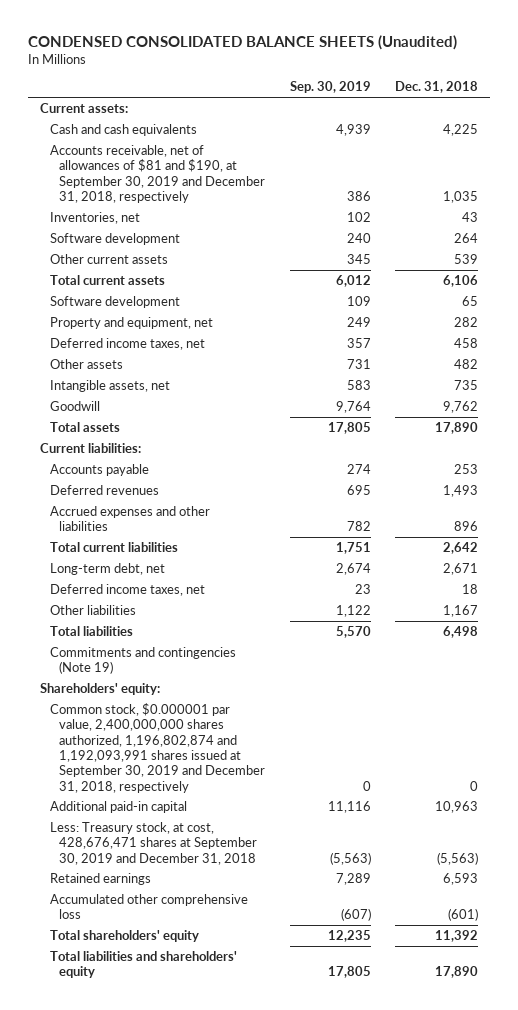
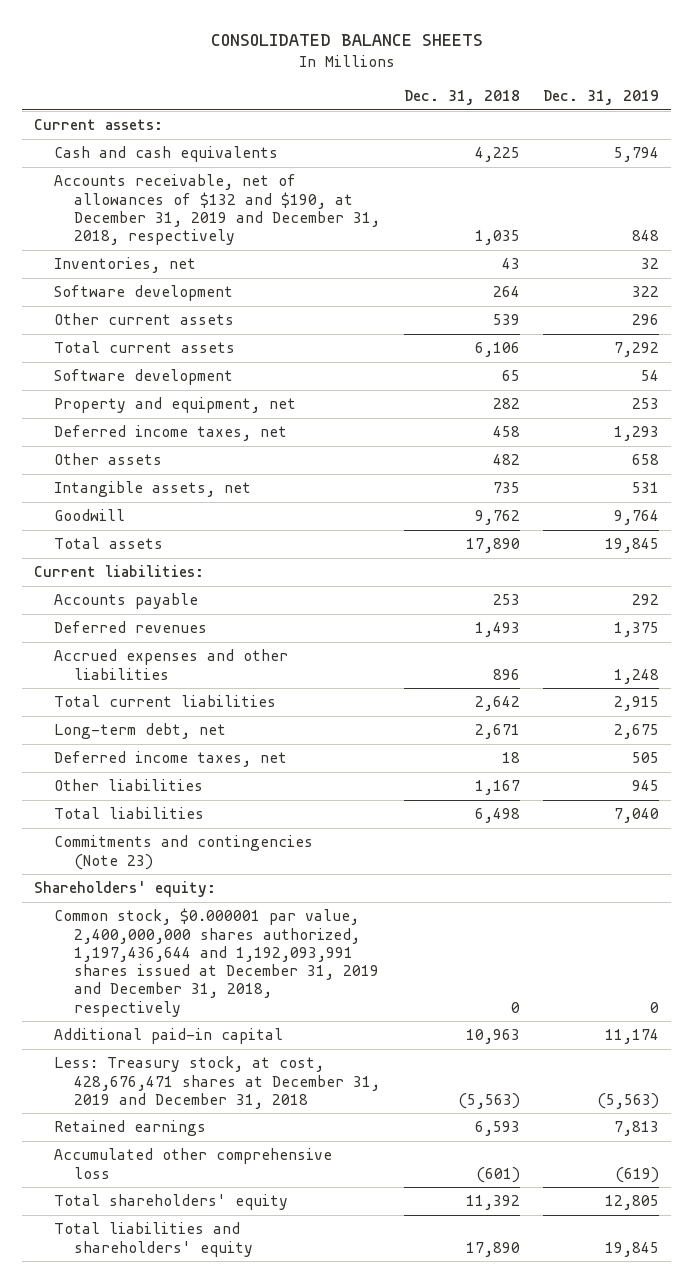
[27,34,457,50] CONDENSED CONSOLIDATED BALANCE SHEETS (Unaudited) -> [210,33,483,46] CONSOLIDATED BALANCE SHEETS
[289,81,371,94] Sep. 30, 2019 -> none
none -> [543,90,660,106] Dec. 31, 2019
[49,144,266,203] Accounts receivable, net of allowances of $81 and $190, at September 30, 2019 and December 31, 2018, respectively -> [54,174,381,246] Accounts receivable, net of allowances of $132 and $190, at December 31, 2019 and December 31, 2018, respectively
[49,646,236,675] Commitments and contingencies (Note 19) -> [54,835,314,870] Commitments and contingencies (Note 23)
[49,702,266,793] Common stock, $0.000001 par value, 2,400,000,000 shares authorized, 1,196,802,874 and 1,192,093,991 shares issued at September 30, 2019 and December 31, 2018, respectively -> [54,908,380,1017] Common stock, $0.000001 par value, 2,400,000,000 shares authorized, 1,197,436,644 and 1,192,093,991 shares issued at December 31, 2019 and December 31, 2018, respectively
[49,821,258,865] Less: Treasury stock, at cost, 428,676,471 shares at September 30, 2019 and December 31, 2018 -> [54,1056,381,1109] Less: Treasury stock, at cost, 428,676,471 shares at December 31, 2019 and December 31, 2018

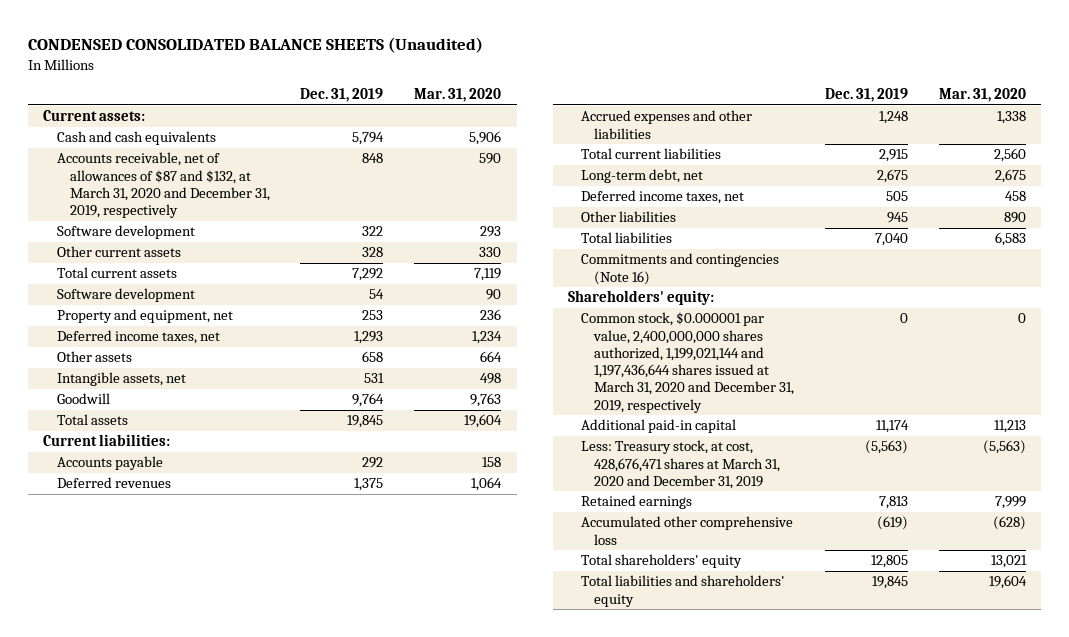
[210,33,483,46] CONSOLIDATED BALANCE SHEETS -> [28,37,484,54] CONDENSED CONSOLIDATED BALANCE SHEETS (Unaudited)
[403,90,520,106] Dec. 31, 2018 -> none
none -> [414,88,502,103] Mar. 31, 2020
[54,257,197,274] Inventories, net -> none
[54,174,381,246] Accounts receivable, net of allowances of $132 and $190, at December 31, 2019 and December 31, 2018, respectively -> [56,152,270,219] Accounts receivable, net of allowances of $87 and $132, at March 31, 2020 and December 31, 2019, respectively
[632,314,660,326] 296 -> [362,247,384,258] 328
[54,835,314,870] Commitments and contingencies (Note 23) -> [580,253,779,285] Commitments and contingencies (Note 16)
[54,908,380,1017] Common stock, $0.000001 par value, 2,400,000,000 shares authorized, 1,197,436,644 and 1,192,093,991 shares issued at December 31, 2019 and December 31, 2018, respectively -> [580,312,794,413] Common stock, $0.000001 par value, 2,400,000,000 shares authorized, 1,199,021,144 and 1,197,436,644 shares issued at March 31, 2020 and December 31, 2019, respectively
[54,1056,381,1109] Less: Treasury stock, at cost, 428,676,471 shares at December 31, 2019 and December 31, 2018 -> [580,440,780,489] Less: Treasury stock, at cost, 428,676,471 shares at March 31, 2020 and December 31, 2019

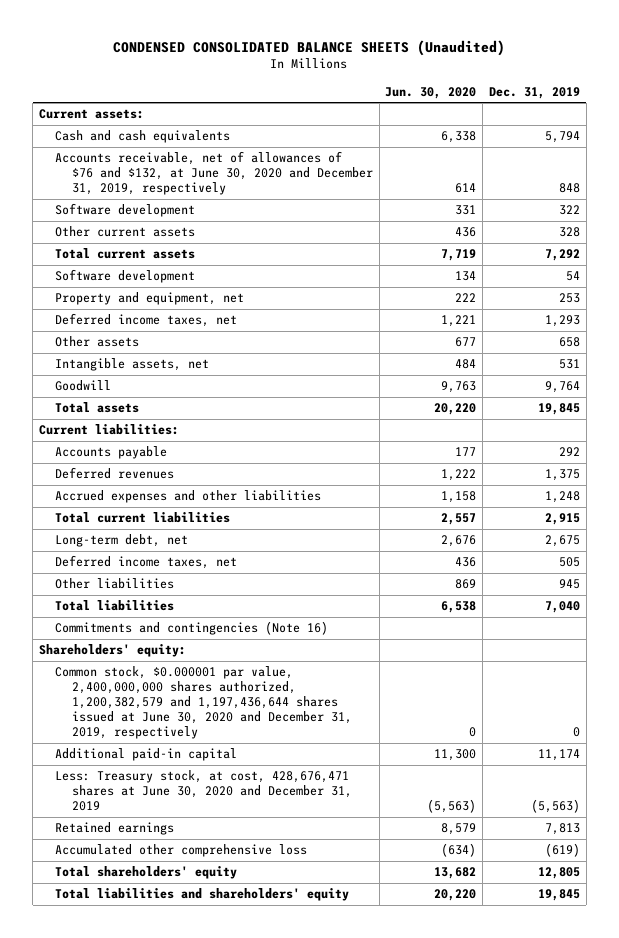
[414,88,502,103] Mar. 31, 2020 -> none
none -> [385,86,477,99] Jun. 30, 2020
[56,152,270,219] Accounts receivable, net of allowances of $87 and $132, at March 31, 2020 and December 31, 2019, respectively -> [55,151,373,196] Accounts receivable, net of allowances of $76 and $132, at June 30, 2020 and December 31, 2019, respectively
[580,312,794,413] Common stock, $0.000001 par value, 2,400,000,000 shares authorized, 1,199,021,144 and 1,197,436,644 shares issued at March 31, 2020 and December 31, 2019, respectively -> [55,666,352,740] Common stock, $0.000001 par value, 2,400,000,000 shares authorized, 1,200,382,579 and 1,197,436,644 shares issued at June 30, 2020 and December 31, 2019, respectively
[580,440,780,489] Less: Treasury stock, at cost, 428,676,471 shares at March 31, 2020 and December 31, 2019 -> [55,770,352,812] Less: Treasury stock, at cost, 428,676,471 shares at June 30, 2020 and December 31, 2019

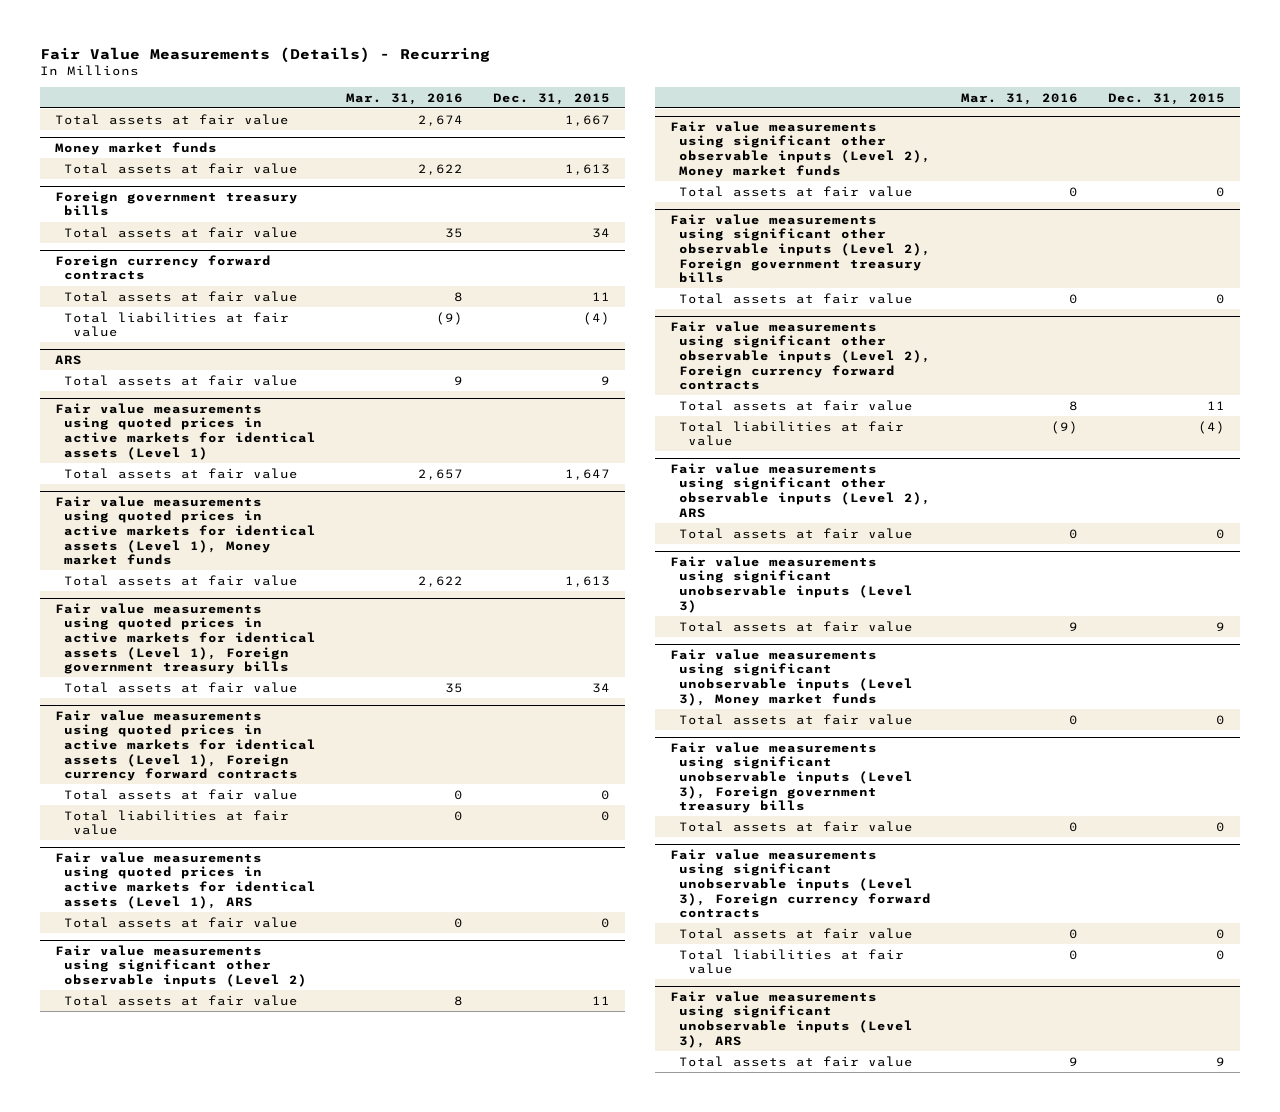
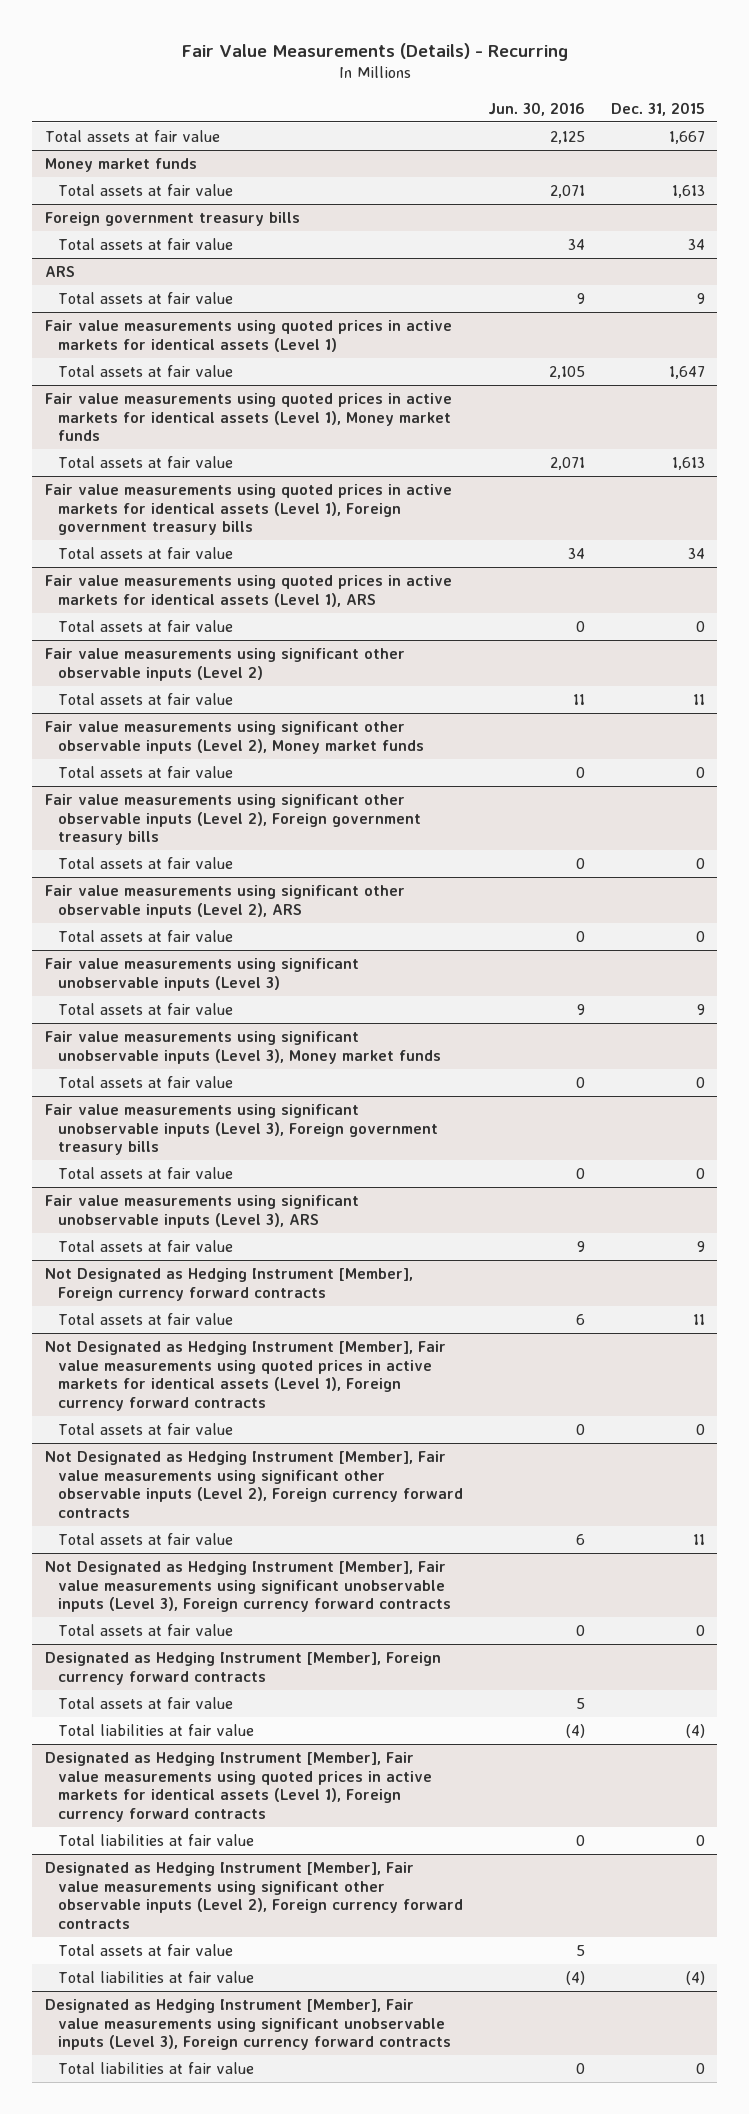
[346,92,464,105] Mar. 31, 2016 -> none
none -> [488,101,586,116] Jun. 30, 2016
[55,254,272,281] Foreign currency forward contracts -> none
[64,290,299,302] Total assets at fair value -> none
[64,311,290,338] Total liabilities at fair value -> none
[55,709,317,782] Fair value measurements using quoted prices in active markets for identical assets (Level 1), Foreign currency forward contracts -> none
[64,788,299,800] Total assets at fair value -> none
[64,809,290,836] Total liabilities at fair value -> none
[670,320,932,391] Fair value measurements using significant other observable inputs (Level 2), Foreign currency forward contracts -> none
[679,399,914,411] Total assets at fair value -> none
[679,420,905,447] Total liabilities at fair value -> none
[670,848,932,919] Fair value measurements using significant unobservable inputs (Level 3), Foreign currency forward contracts -> none
[679,927,914,939] Total assets at fair value -> none
[679,948,905,975] Total liabilities at fair value -> none
none -> [44,1268,413,1301] Not Designated as Hedging Instrument [Member], Foreign currency forward contracts
none -> [58,1313,234,1326] Total assets at fair value
none -> [44,1341,446,1411] Not Designated as Hedging Instrument [Member], Fair value measurements using quoted prices in active markets for identical assets (Level 1), Foreign currency forward contracts
none -> [58,1423,234,1436] Total assets at fair value
none -> [44,1451,464,1518] Not Designated as Hedging Instrument [Member], Fair value measurements using significant other observable inputs (Level 2), Foreign currency forward contracts
none -> [58,1533,234,1546] Total assets at fair value
none -> [44,1561,452,1613] Not Designated as Hedging Instrument [Member], Fair value measurements using significant unobservable inputs (Level 3), Foreign currency forward contracts
none -> [58,1624,234,1637] Total assets at fair value
none -> [44,1652,441,1685] Designated as Hedging Instrument [Member], Foreign currency forward contracts
none -> [58,1697,234,1710] Total assets at fair value
none -> [58,1724,255,1737] Total liabilities at fair value
none -> [44,1752,433,1822] Designated as Hedging Instrument [Member], Fair value measurements using quoted prices in active markets for identical assets (Level 1), Foreign currency forward contracts
none -> [58,1834,255,1847] Total liabilities at fair value
none -> [44,1862,464,1929] Designated as Hedging Instrument [Member], Fair value measurements using significant other observable inputs (Level 2), Foreign currency forward contracts
none -> [58,1944,234,1957] Total assets at fair value
none -> [58,1971,255,1984] Total liabilities at fair value
none -> [44,1999,452,2051] Designated as Hedging Instrument [Member], Fair value measurements using significant unobservable inputs (Level 3), Foreign currency forward contracts
none -> [58,2062,255,2075] Total liabilities at fair value

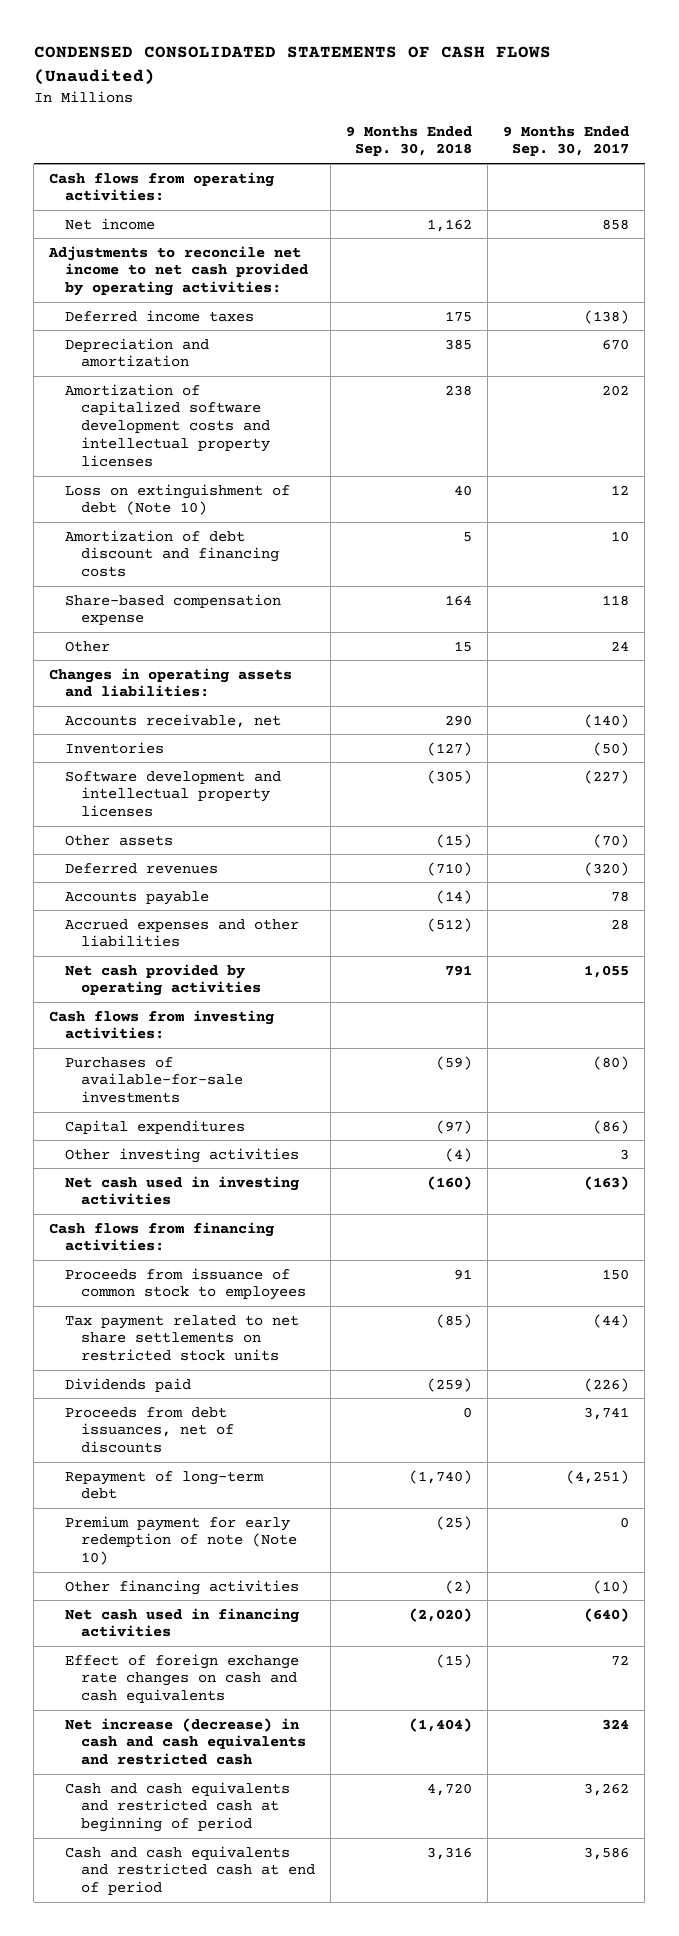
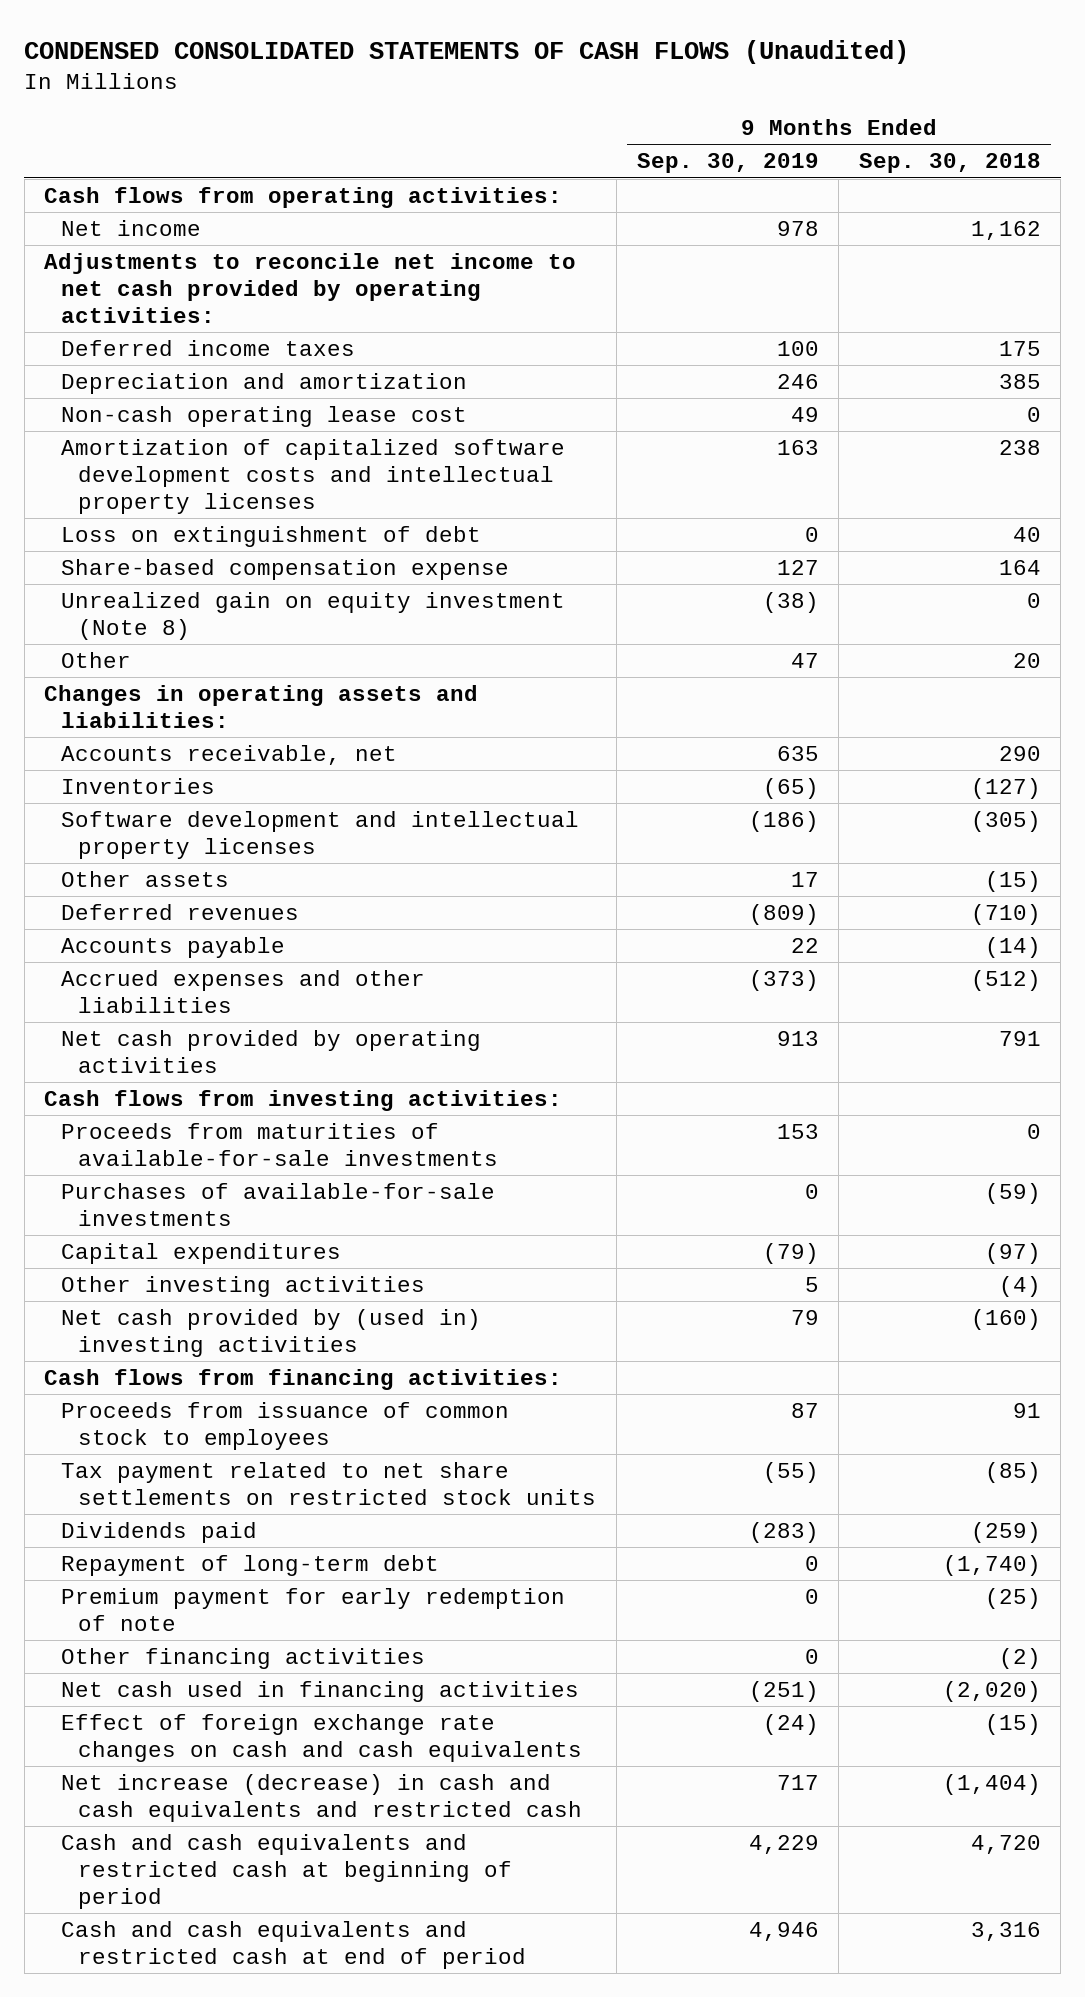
[503,125,630,157] 9 Months Ended Sep. 30, 2017 -> none
none -> [636,153,819,174] Sep. 30, 2019
none -> [61,405,468,427] Non-cash operating lease cost
[65,529,279,578] Amortization of debt discount and financing costs -> none
[65,483,291,516] Loss on extinguishment of debt (Note 10) -> [61,525,482,547] Loss on extinguishment of debt
none -> [61,591,566,640] Unrealized gain on equity investment (Note 8)
[454,640,473,652] 15 -> [1012,652,1041,668] 20
none -> [61,1122,499,1166] Proceeds from maturities of available-for-sale investments
[65,1175,300,1206] Net cash used in investing activities -> [61,1308,482,1357] Net cash provided by (used in) investing activities
[65,1406,234,1454] Proceeds from debt issuances, net of discounts -> none
[65,1515,297,1566] Premium payment for early redemption of note (Note 10) -> [61,1587,566,1631] Premium payment for early redemption of note

